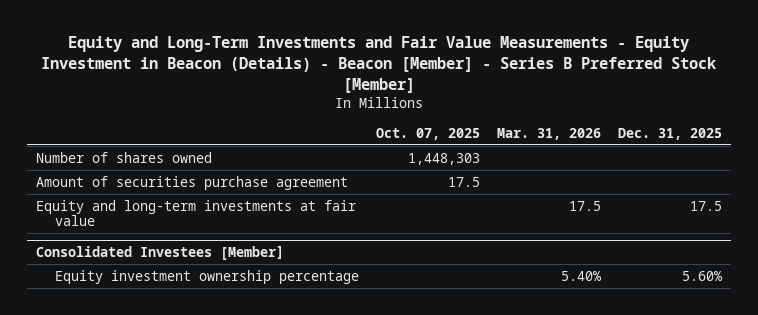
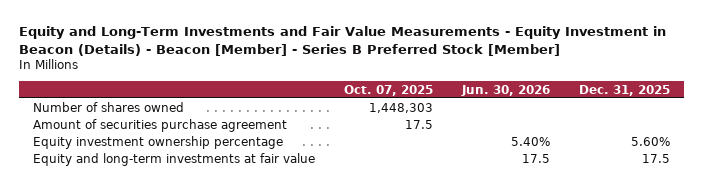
[497,127,602,140] Mar. 31, 2026 -> none
none -> [460,84,550,96] Jun. 30, 2026
none -> [33,135,284,149] Equity investment ownership percentage
[35,246,284,261] Consolidated Investees [Member] -> none
[55,269,360,284] Equity investment ownership percentage -> none

